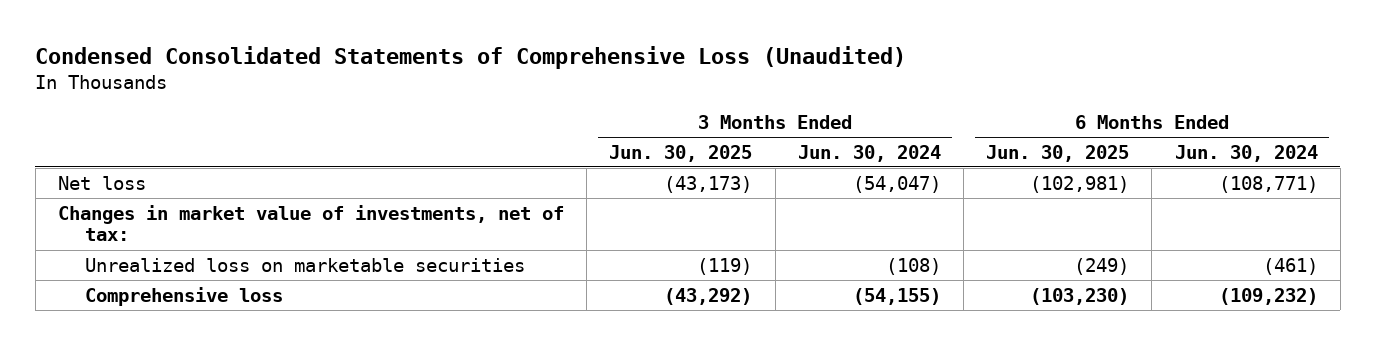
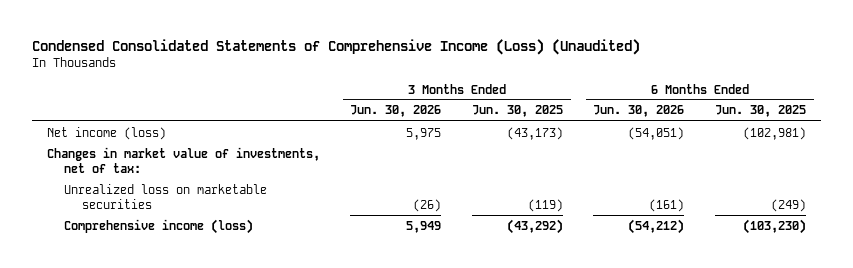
[35,45,907,69] Condensed Consolidated Statements of Comprehensive Loss (Unaudited) -> [31,38,640,55] Condensed Consolidated Statements of Comprehensive Income (Loss) (Unaudited)
[797,144,941,162] Jun. 30, 2024 -> none
[1174,144,1318,162] Jun. 30, 2024 -> none
none -> [350,105,442,118] Jun. 30, 2026
none -> [593,105,685,118] Jun. 30, 2026
[57,175,146,190] Net loss -> [47,126,167,140] Net income (loss)
[85,286,284,306] Comprehensive loss -> [64,218,254,234] Comprehensive income (loss)

